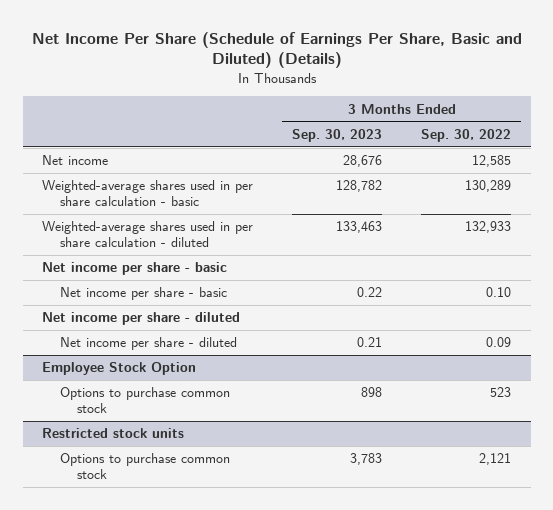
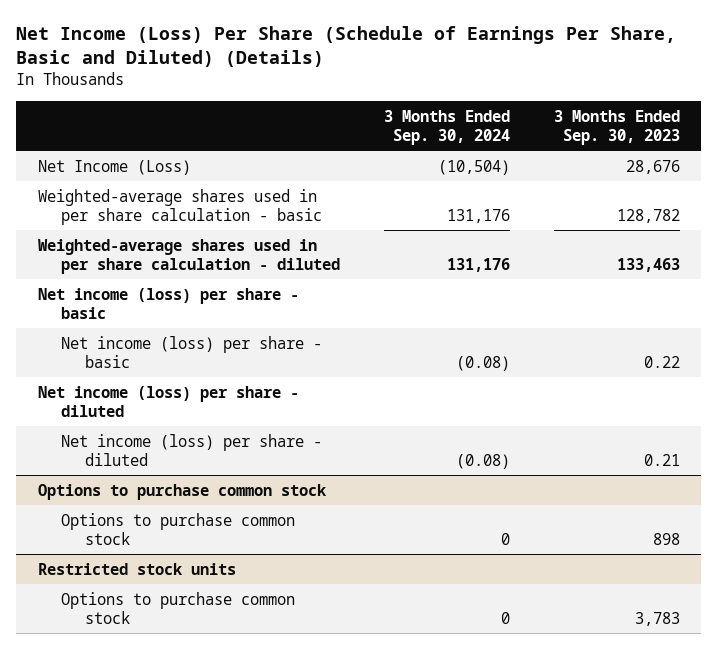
[31,31,522,69] Net Income Per Share (Schedule of Earnings Per Share, Basic and Diluted) (Details) -> [16,26,677,68] Net Income (Loss) Per Share (Schedule of Earnings Per Share, Basic and Diluted) (Details)
[421,129,512,143] Sep. 30, 2022 -> none
none -> [383,109,510,145] 3 Months Ended Sep. 30, 2024
[42,155,109,166] Net income -> [38,159,192,175] Net Income (Loss)
[42,262,228,276] Net income per share - basic -> [38,287,300,319] Net income (loss) per share - basic
[59,287,227,301] Net income per share - basic -> [61,335,323,368] Net income (loss) per share - basic
[42,312,241,326] Net income per share - diluted -> [38,385,300,417] Net income (loss) per share - diluted
[59,337,237,351] Net income per share - diluted -> [61,433,323,466] Net income (loss) per share - diluted
[42,362,197,376] Employee Stock Option -> [38,483,328,500] Options to purchase common stock

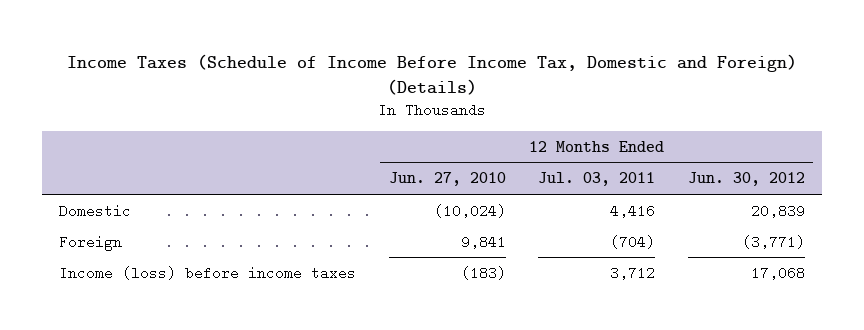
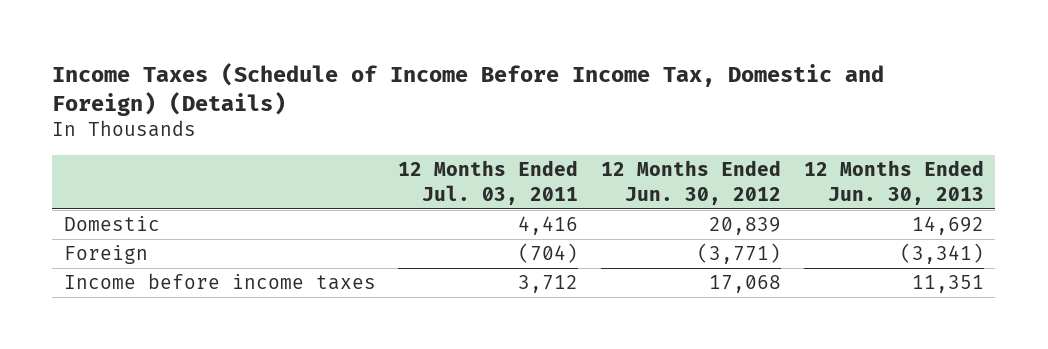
[388,172,506,187] Jun. 27, 2010 -> none
none -> [804,160,985,205] 12 Months Ended Jun. 30, 2013
[58,265,356,280] Income (loss) before income taxes -> [63,273,376,291] Income before income taxes

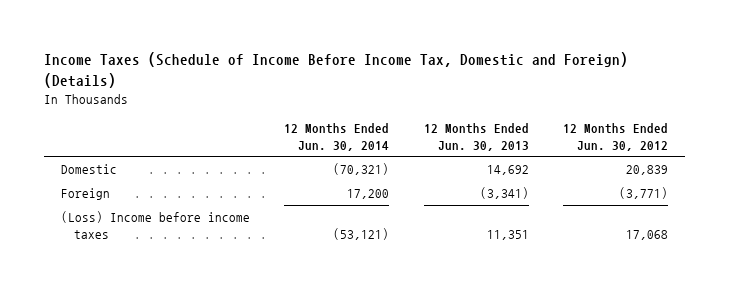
[398,160,579,205] 12 Months Ended Jul. 03, 2011 -> none
none -> [284,122,390,151] 12 Months Ended Jun. 30, 2014
[63,273,376,291] Income before income taxes -> [60,211,250,240] (Loss) Income before income taxes

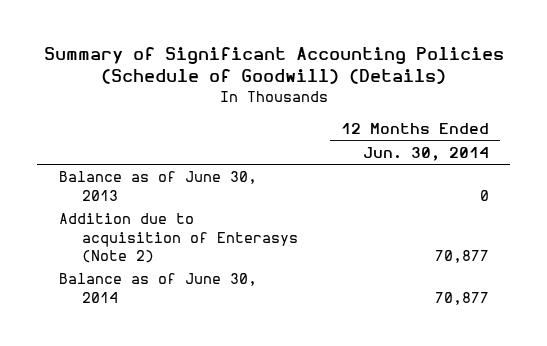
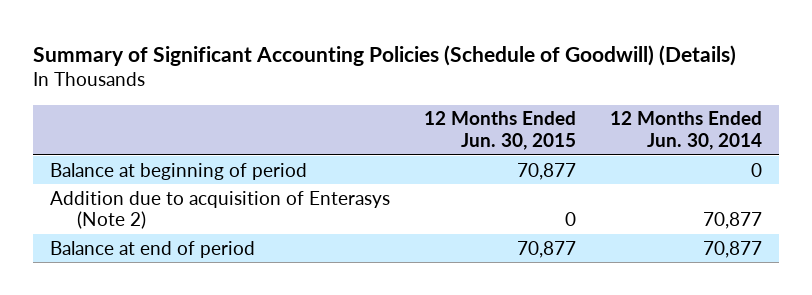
none -> [424,111,577,150] 12 Months Ended Jun. 30, 2015
[58,171,257,201] Balance as of June 30, 2013 -> [50,162,308,180] Balance at beginning of period
[58,273,257,303] Balance as of June 30, 2014 -> [50,240,256,258] Balance at end of period

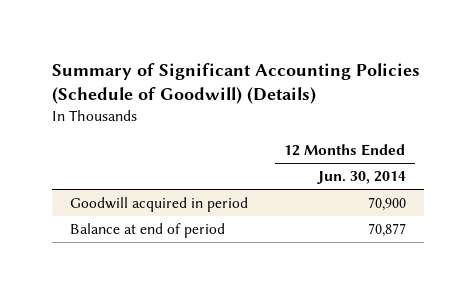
[424,111,577,150] 12 Months Ended Jun. 30, 2015 -> none
[50,162,308,180] Balance at beginning of period -> none
[50,190,391,230] Addition due to acquisition of Enterasys (Note 2) -> none
none -> [70,197,249,213] Goodwill acquired in period

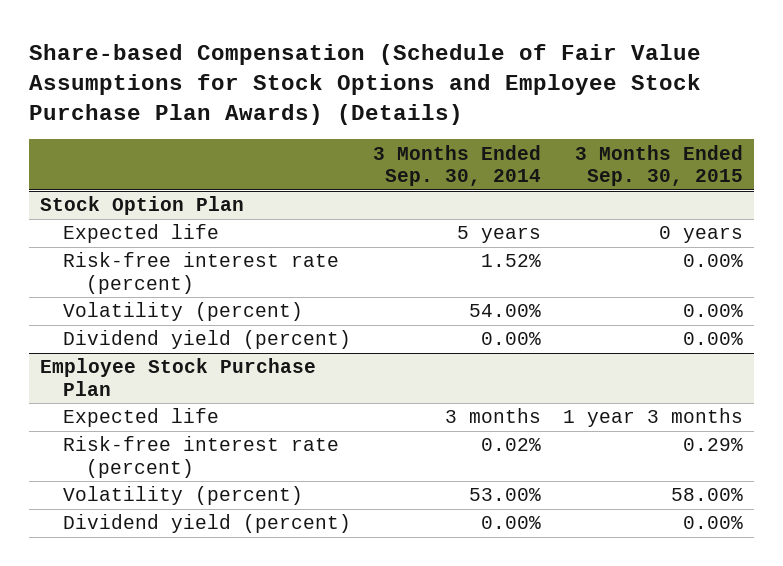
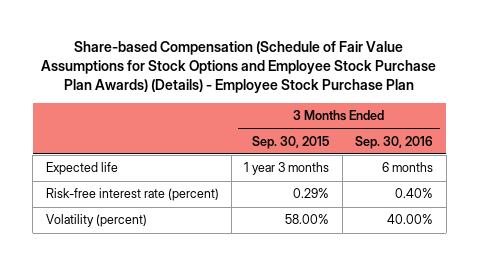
[29,43,702,125] Share-based Compensation (Schedule of Fair Value Assumptions for Stock Options and Employee Stock Purchase Plan Awards) (Details) -> [41,40,437,94] Share-based Compensation (Schedule of Fair Value Assumptions for Stock Options and Employee Stock Purchase Plan Awards) (Details) - Employee Stock Purchase Plan
[372,144,541,187] 3 Months Ended Sep. 30, 2014 -> none
none -> [355,135,434,149] Sep. 30, 2016
[40,196,245,216] Stock Option Plan -> none
[63,224,220,244] Expected life -> none
[63,252,340,294] Risk-free interest rate (percent) -> none
[63,302,304,322] Volatility (percent) -> none
[63,330,352,350] Dividend yield (percent) -> none
[40,358,317,396] Employee Stock Purchase Plan -> none
[63,514,352,534] Dividend yield (percent) -> none

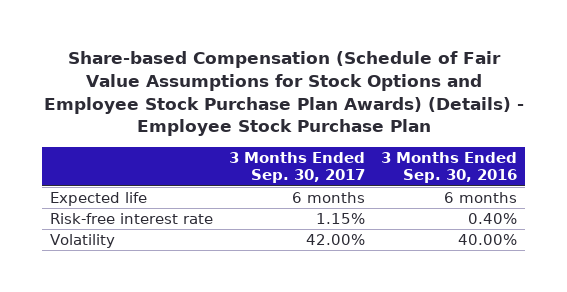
[252,135,330,149] Sep. 30, 2015 -> none
none -> [229,152,366,184] 3 Months Ended Sep. 30, 2017
[45,188,219,202] Risk-free interest rate (percent) -> [49,213,213,225] Risk-free interest rate
[45,214,147,228] Volatility (percent) -> [49,234,115,249] Volatility

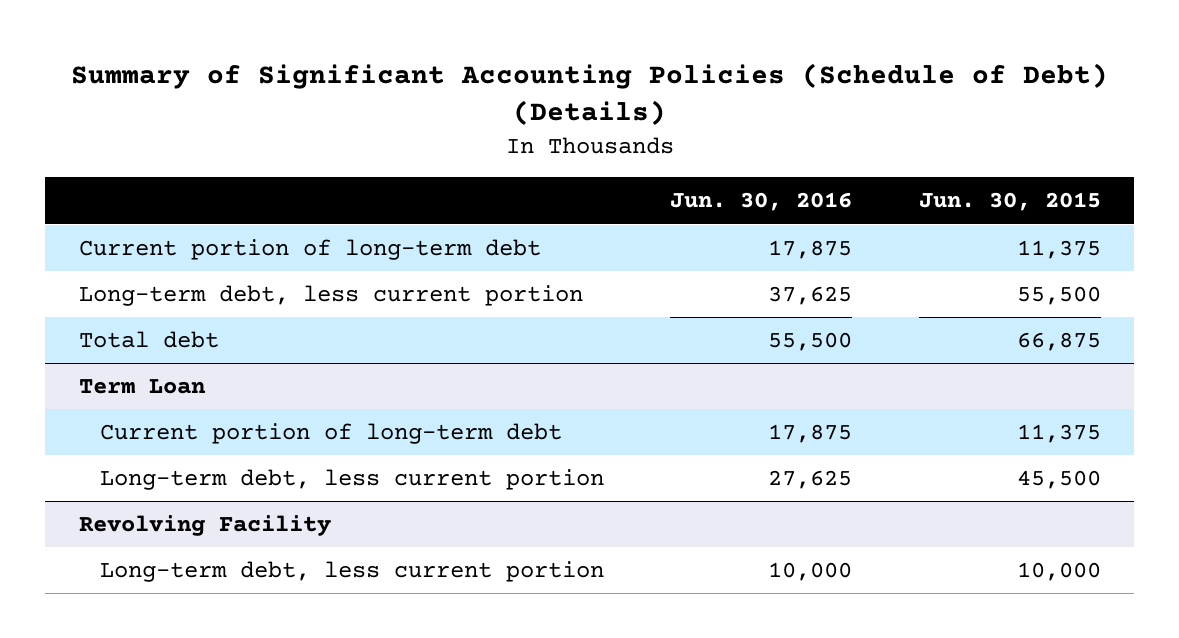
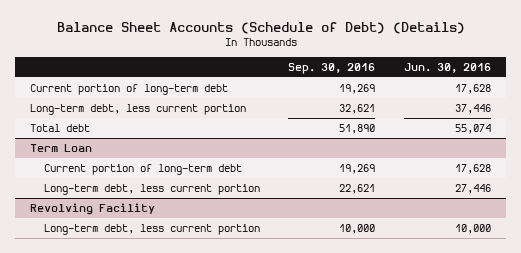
[70,62,1108,126] Summary of Significant Accounting Policies (Schedule of Debt) (Details) -> [56,22,465,35] Balance Sheet Accounts (Schedule of Debt) (Details)
[918,192,1101,212] Jun. 30, 2015 -> none
none -> [288,62,376,74] Sep. 30, 2016
[768,240,853,260] 17,875 -> [455,83,492,94] 17,628
[768,286,853,306] 37,625 -> [455,103,492,114] 37,446
[768,332,853,352] 55,500 -> [455,123,492,134] 55,074
[768,424,853,444] 17,875 -> [455,163,492,174] 17,628
[768,470,853,490] 27,625 -> [455,183,492,194] 27,446

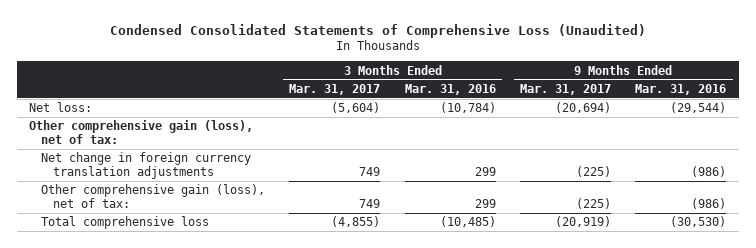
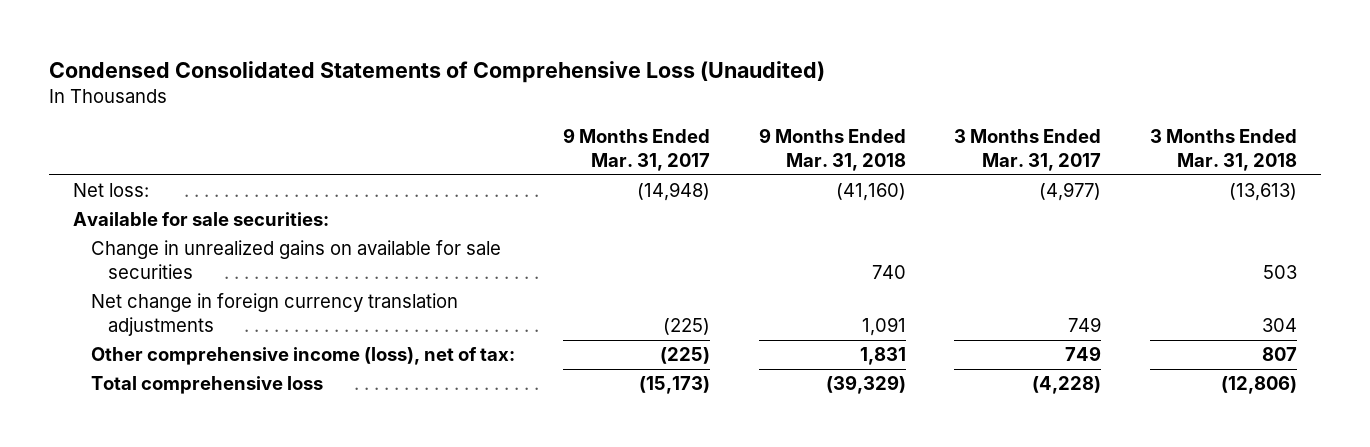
[404,83,496,95] Mar. 31, 2016 -> none
[635,83,727,95] Mar. 31, 2016 -> none
none -> [758,127,906,171] 9 Months Ended Mar. 31, 2018
none -> [1149,128,1297,171] 3 Months Ended Mar. 31, 2018
[29,120,254,144] Other comprehensive gain (loss), net of tax: -> none
[331,102,381,114] (5,604) -> [1039,182,1102,202] (4,977)
[555,102,612,114] (20,694) -> [637,182,711,202] (14,948)
none -> [73,212,330,227] Available for sale securities:
none -> [90,240,501,280] Change in unrealized gains on available for sale securities
[40,184,265,208] Other comprehensive gain (loss), net of tax: -> [90,347,515,366] Other comprehensive income (loss), net of tax:
[331,216,381,228] (4,855) -> [1032,376,1102,395] (4,228)
[555,216,612,228] (20,919) -> [639,376,711,395] (15,173)

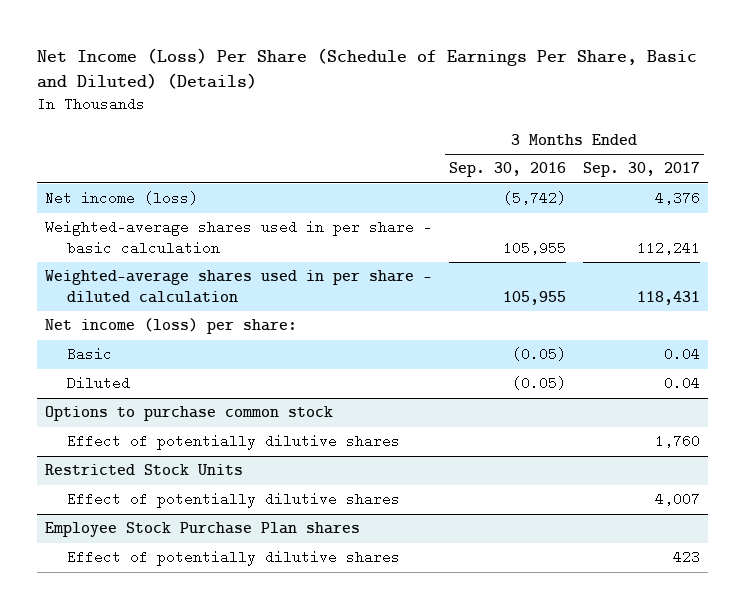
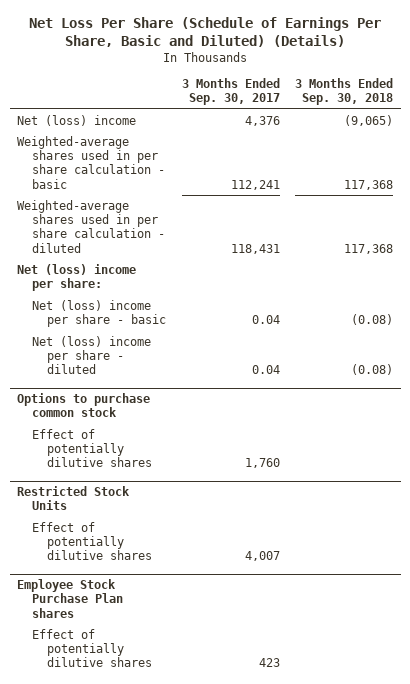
[36,47,697,90] Net Income (Loss) Per Share (Schedule of Earnings Per Share, Basic and Diluted) (Details) -> [29,16,382,47] Net Loss Per Share (Schedule of Earnings Per Share, Basic and Diluted) (Details)
[448,162,566,178] Sep. 30, 2016 -> none
none -> [294,78,393,106] 3 Months Ended Sep. 30, 2018
[45,191,199,206] Net income (loss) -> [17,114,137,126] Net (loss) income
[45,220,433,255] Weighted-average shares used in per share - basic calculation -> [17,135,166,189] Weighted-average shares used in per share calculation - basic
[45,270,433,303] Weighted-average shares used in per share - diluted calculation -> [17,199,166,253] Weighted-average shares used in per share calculation - diluted
[45,318,298,335] Net income (loss) per share: -> [17,263,137,292] Net (loss) income per share:
[67,347,113,362] Basic -> [32,299,167,328] Net (loss) income per share - basic
[67,376,131,391] Diluted -> [32,335,152,375] Net (loss) income per share - diluted

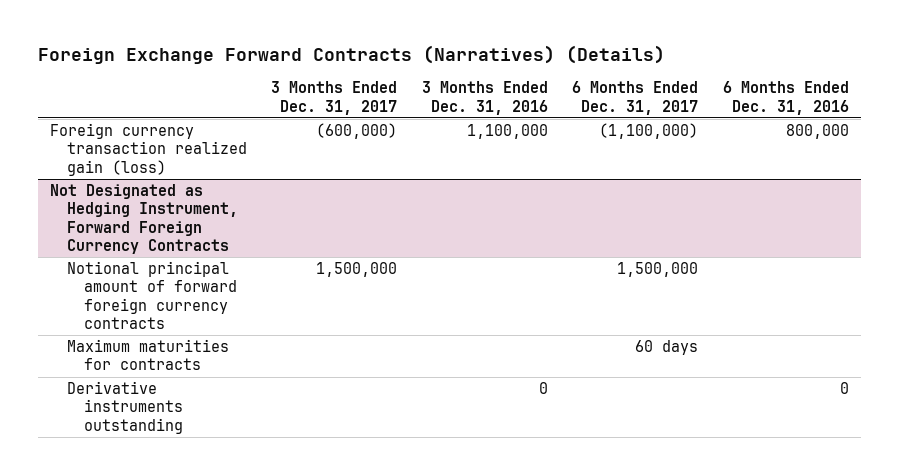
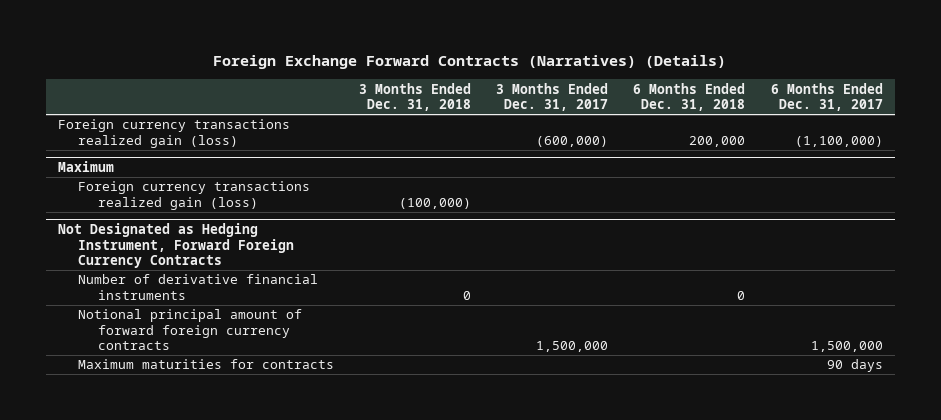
[421,81,548,115] 3 Months Ended Dec. 31, 2016 -> none
[722,81,849,115] 6 Months Ended Dec. 31, 2016 -> none
none -> [359,82,472,112] 3 Months Ended Dec. 31, 2018
none -> [633,82,746,112] 6 Months Ended Dec. 31, 2018
[50,123,247,176] Foreign currency transaction realized gain (loss) -> [58,119,291,148] Foreign currency transactions realized gain (loss)
none -> [58,161,115,173] Maximum
none -> [78,181,311,210] Foreign currency transactions realized gain (loss)
none -> [78,274,319,300] Number of derivative financial instruments
[66,381,183,434] Derivative instruments outstanding -> none
[635,340,699,356] 60 days -> [826,359,883,373] 90 days

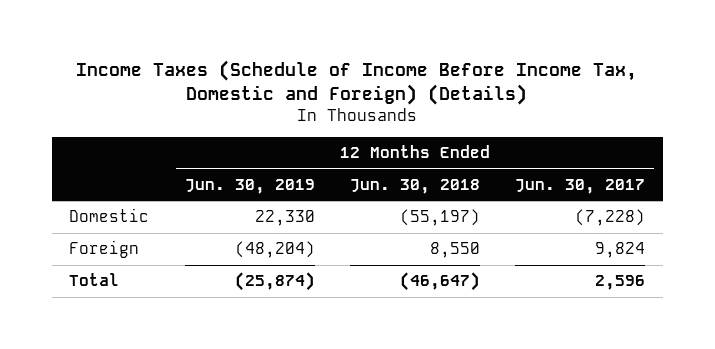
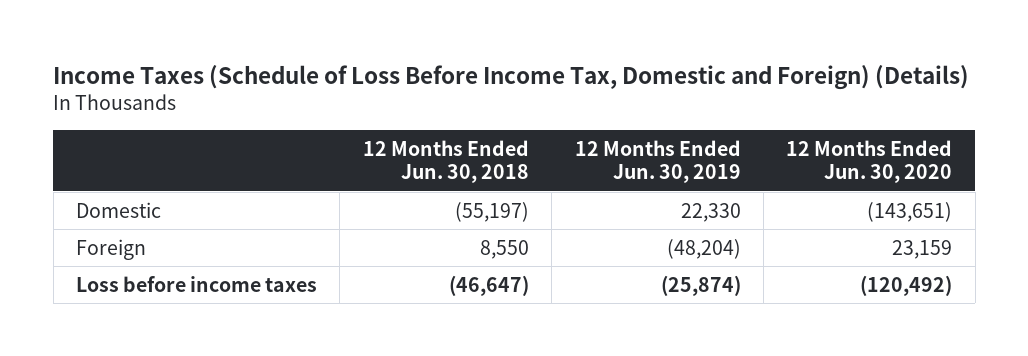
[76,59,638,105] Income Taxes (Schedule of Income Before Income Tax, Domestic and Foreign) (Details) -> [53,64,970,90] Income Taxes (Schedule of Loss Before Income Tax, Domestic and Foreign) (Details)
[515,178,646,194] Jun. 30, 2017 -> none
none -> [786,139,953,184] 12 Months Ended Jun. 30, 2020
[69,273,120,287] Total -> [75,275,317,292] Loss before income taxes

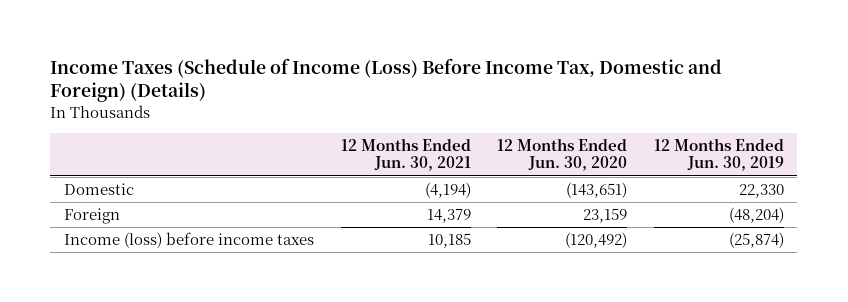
[53,64,970,90] Income Taxes (Schedule of Loss Before Income Tax, Domestic and Foreign) (Details) -> [50,57,723,103] Income Taxes (Schedule of Income (Loss) Before Income Tax, Domestic and Foreign) (Details)
[362,139,529,184] 12 Months Ended Jun. 30, 2018 -> none
none -> [340,138,471,172] 12 Months Ended Jun. 30, 2021
[75,275,317,292] Loss before income taxes -> [63,232,314,249] Income (loss) before income taxes

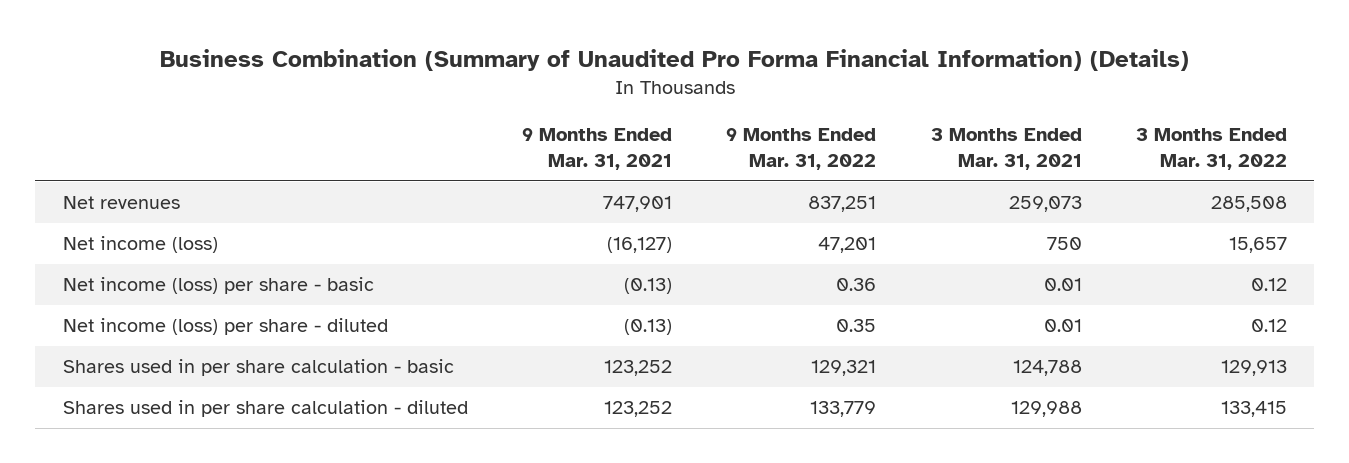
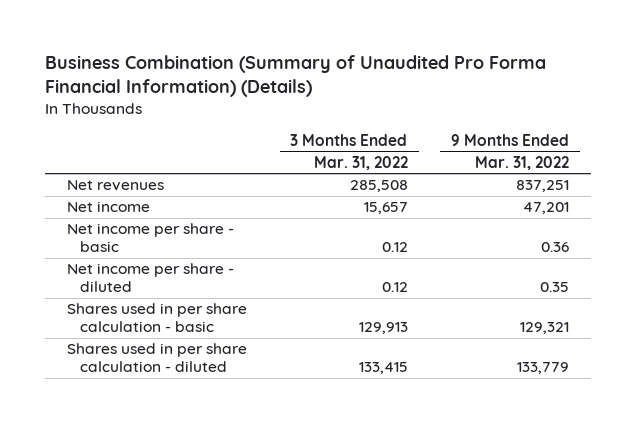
[521,128,672,171] 9 Months Ended Mar. 31, 2021 -> none
[930,128,1082,171] 3 Months Ended Mar. 31, 2021 -> none
[62,236,218,254] Net income (loss) -> [67,201,151,213] Net income
[62,277,374,295] Net income (loss) per share - basic -> [67,223,235,253] Net income per share - basic
[62,318,388,336] Net income (loss) per share - diluted -> [67,263,235,293] Net income per share - diluted

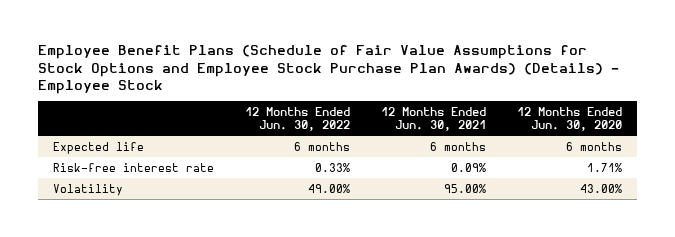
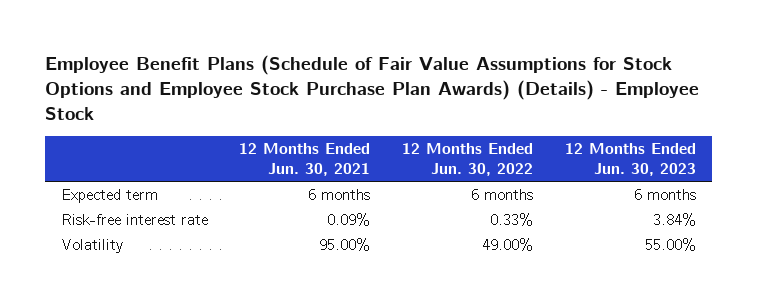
[517,106,623,132] 12 Months Ended Jun. 30, 2020 -> none
none -> [565,142,697,177] 12 Months Ended Jun. 30, 2023
[53,141,145,154] Expected life -> [60,189,158,204] Expected term

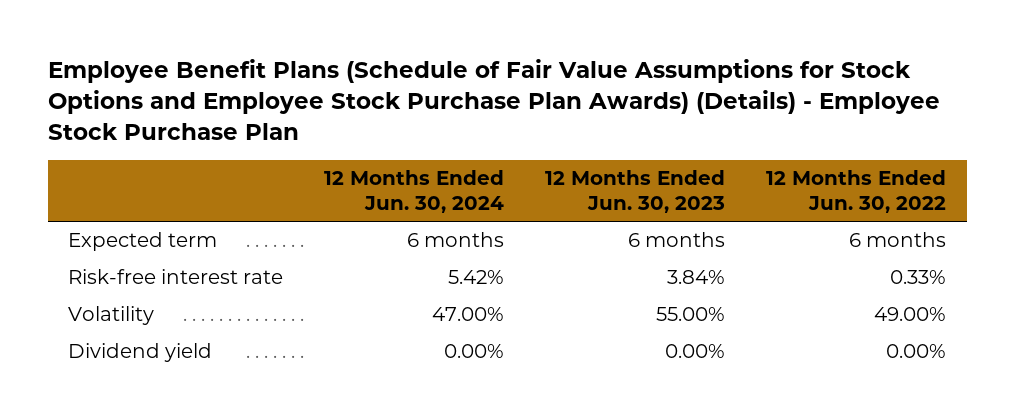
[44,54,699,120] Employee Benefit Plans (Schedule of Fair Value Assumptions for Stock Options and Employee Stock Purchase Plan Awards) (Details) - Employee Stock -> [47,59,940,141] Employee Benefit Plans (Schedule of Fair Value Assumptions for Stock Options and Employee Stock Purchase Plan Awards) (Details) - Employee Stock Purchase Plan
[239,142,371,177] 12 Months Ended Jun. 30, 2021 -> none
none -> [324,170,505,213] 12 Months Ended Jun. 30, 2024
none -> [68,343,213,363] Dividend yield

